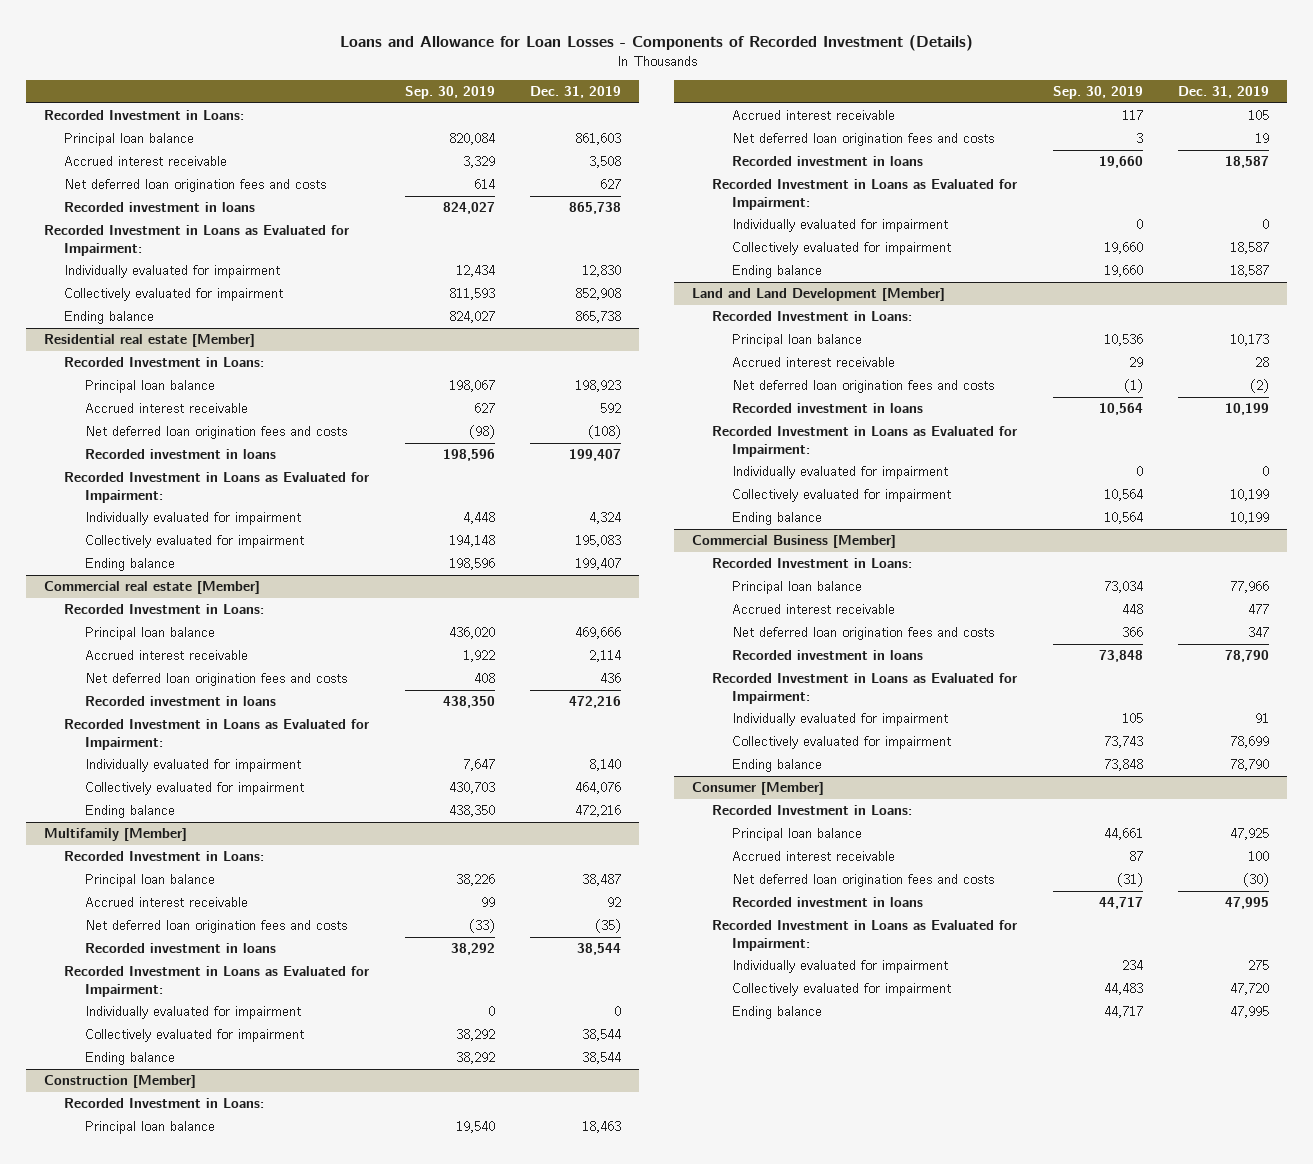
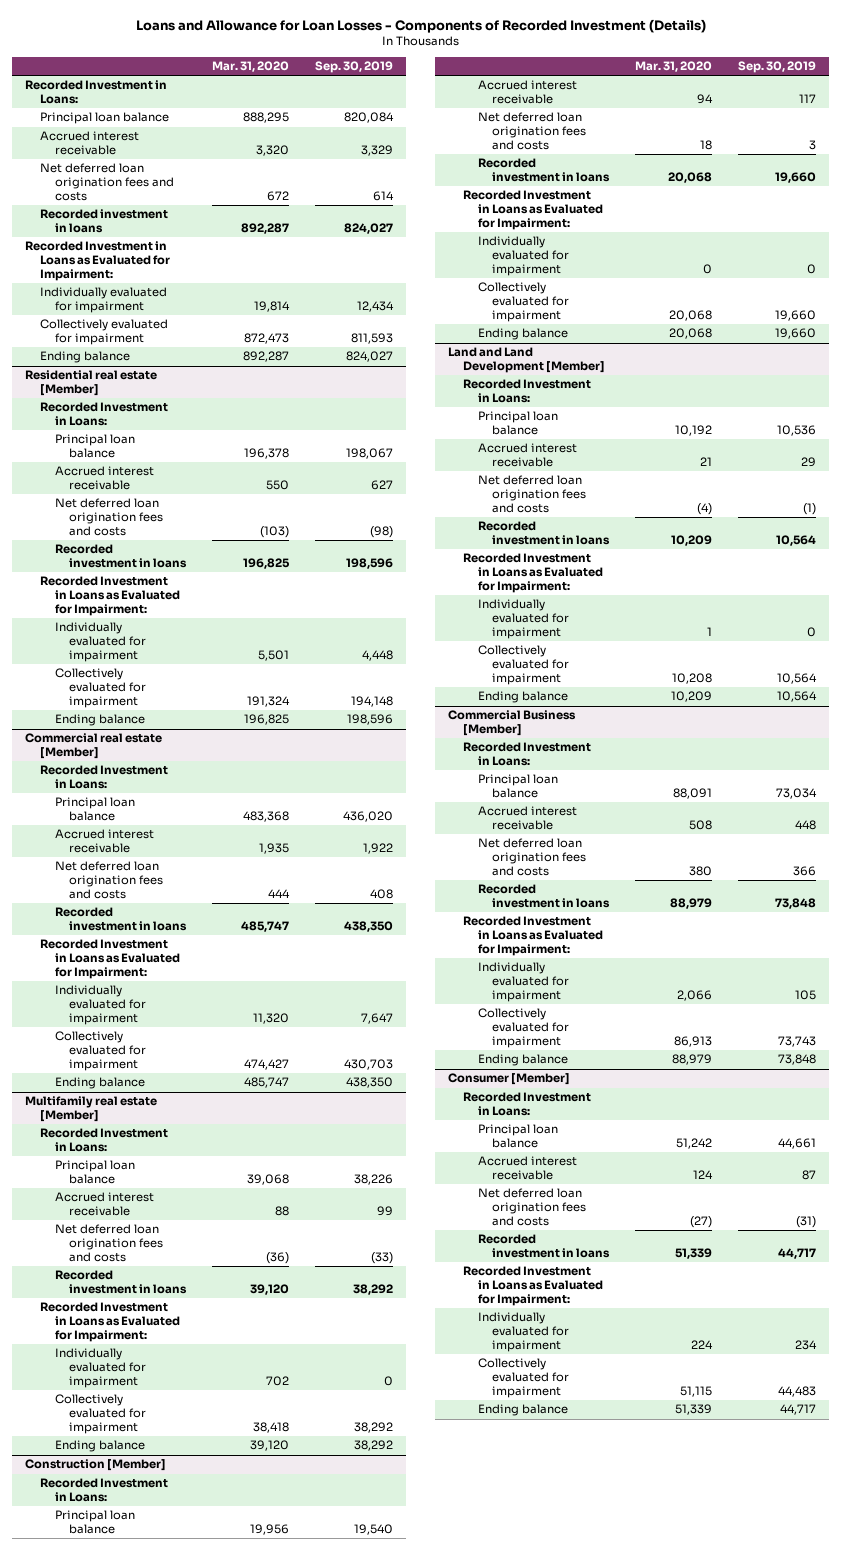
[530,86,622,99] Dec. 31, 2019 -> none
none -> [212,61,290,73] Mar. 31, 2020
[43,828,187,842] Multifamily [Member] -> [25,1096,158,1123] Multifamily real estate [Member]

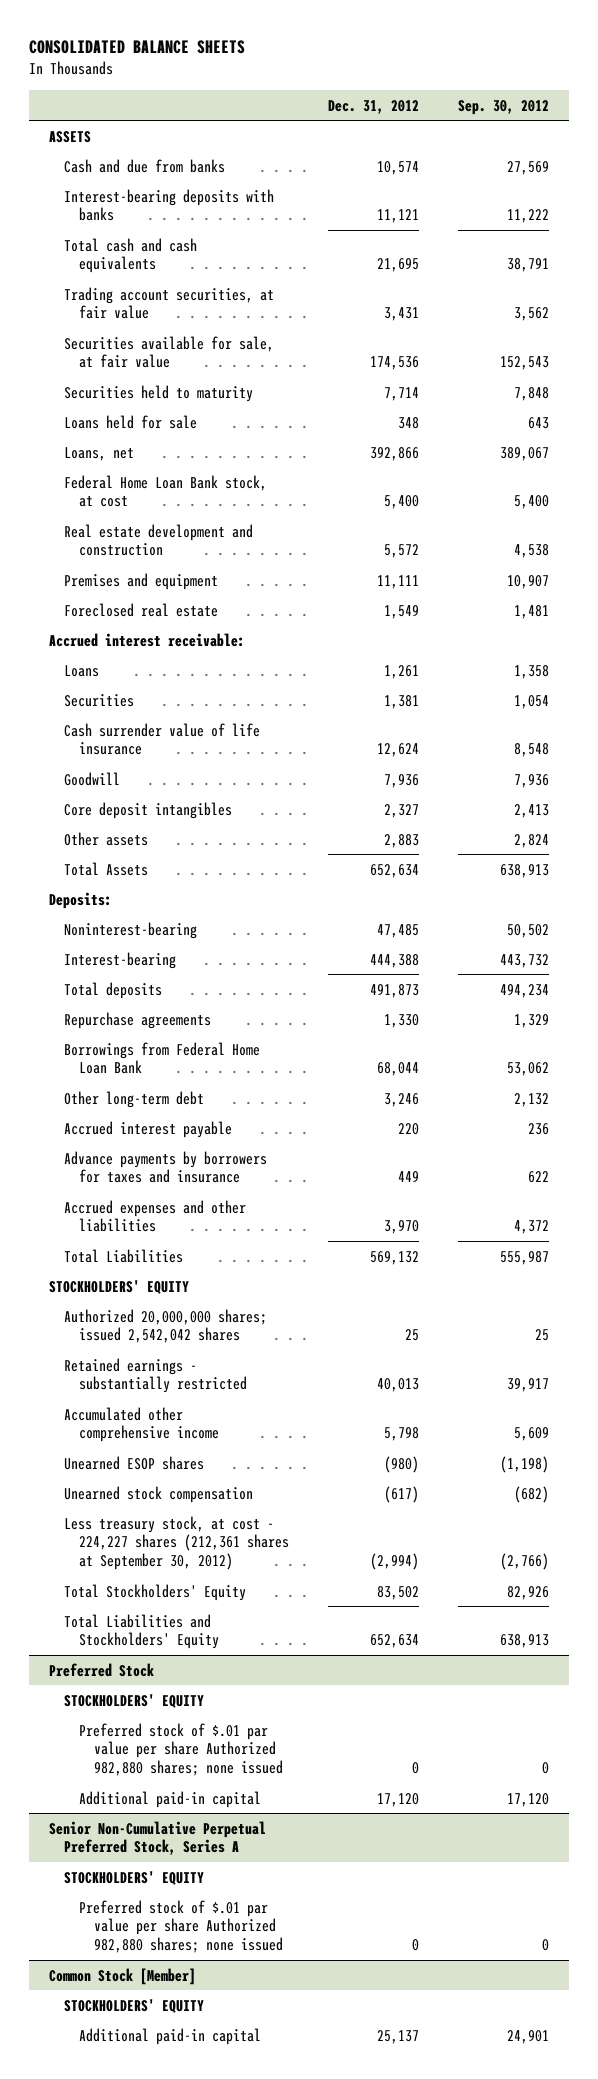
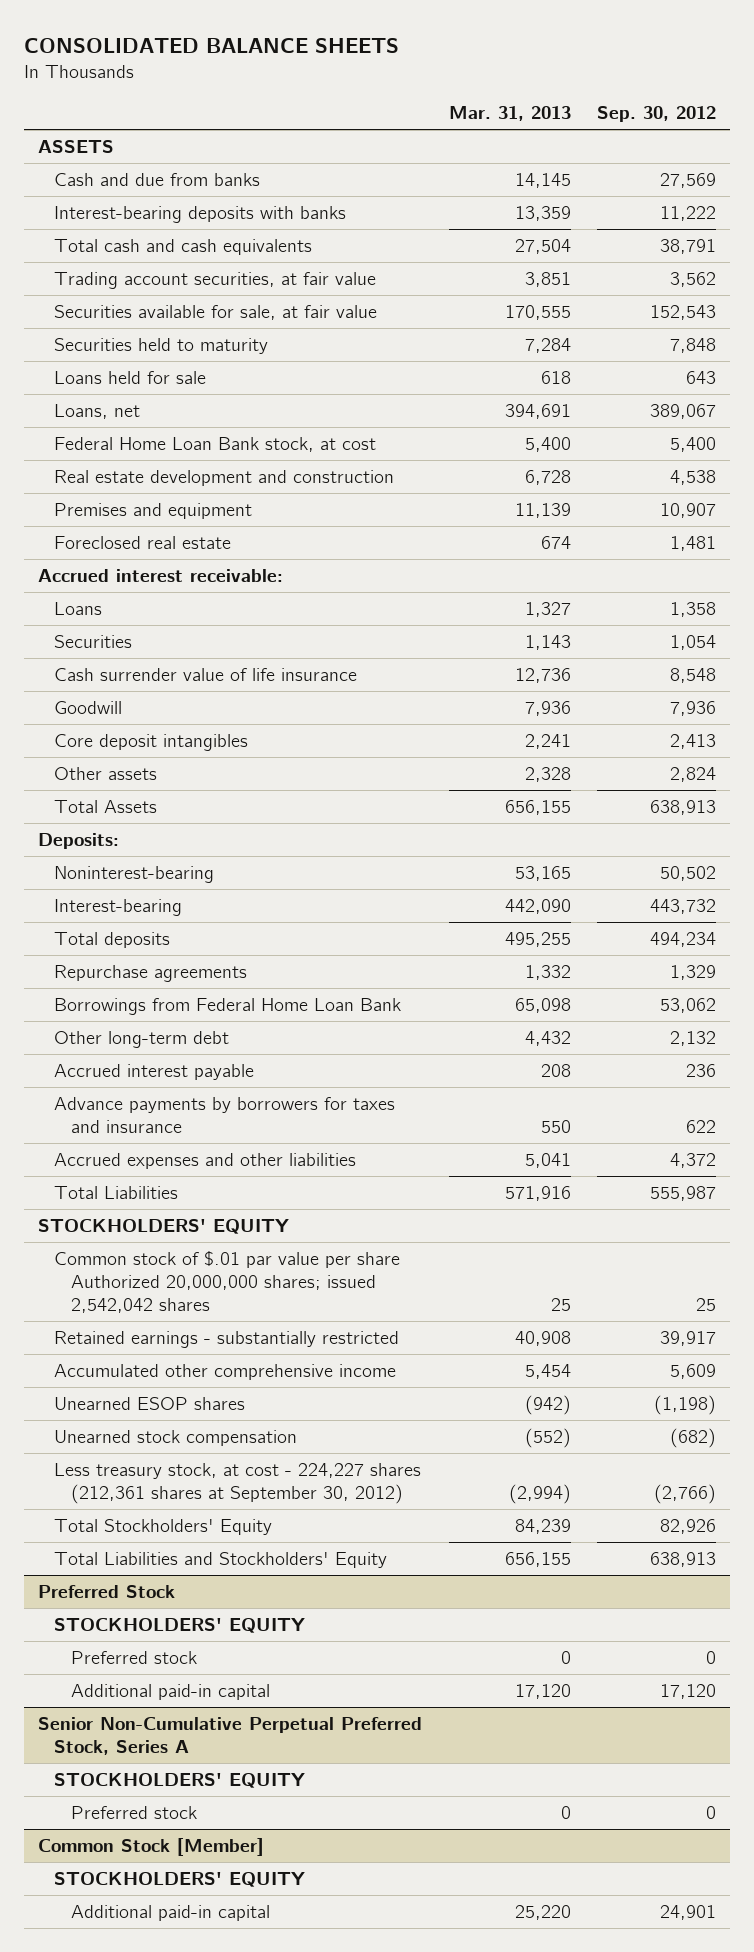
[328,99,420,114] Dec. 31, 2012 -> none
none -> [448,106,571,122] Mar. 31, 2013
[63,1308,267,1344] Authorized 20,000,000 shares; issued 2,542,042 shares -> [54,1250,401,1314] Common stock of $.01 par value per share Authorized 20,000,000 shares; issued 2,542,042 shares
[78,1722,283,1777] Preferred stock of $.01 par value per share Authorized 982,880 shares; none issued -> [70,1650,197,1664] Preferred stock
[78,1899,283,1954] Preferred stock of $.01 par value per share Authorized 982,880 shares; none issued -> [70,1805,197,1819] Preferred stock

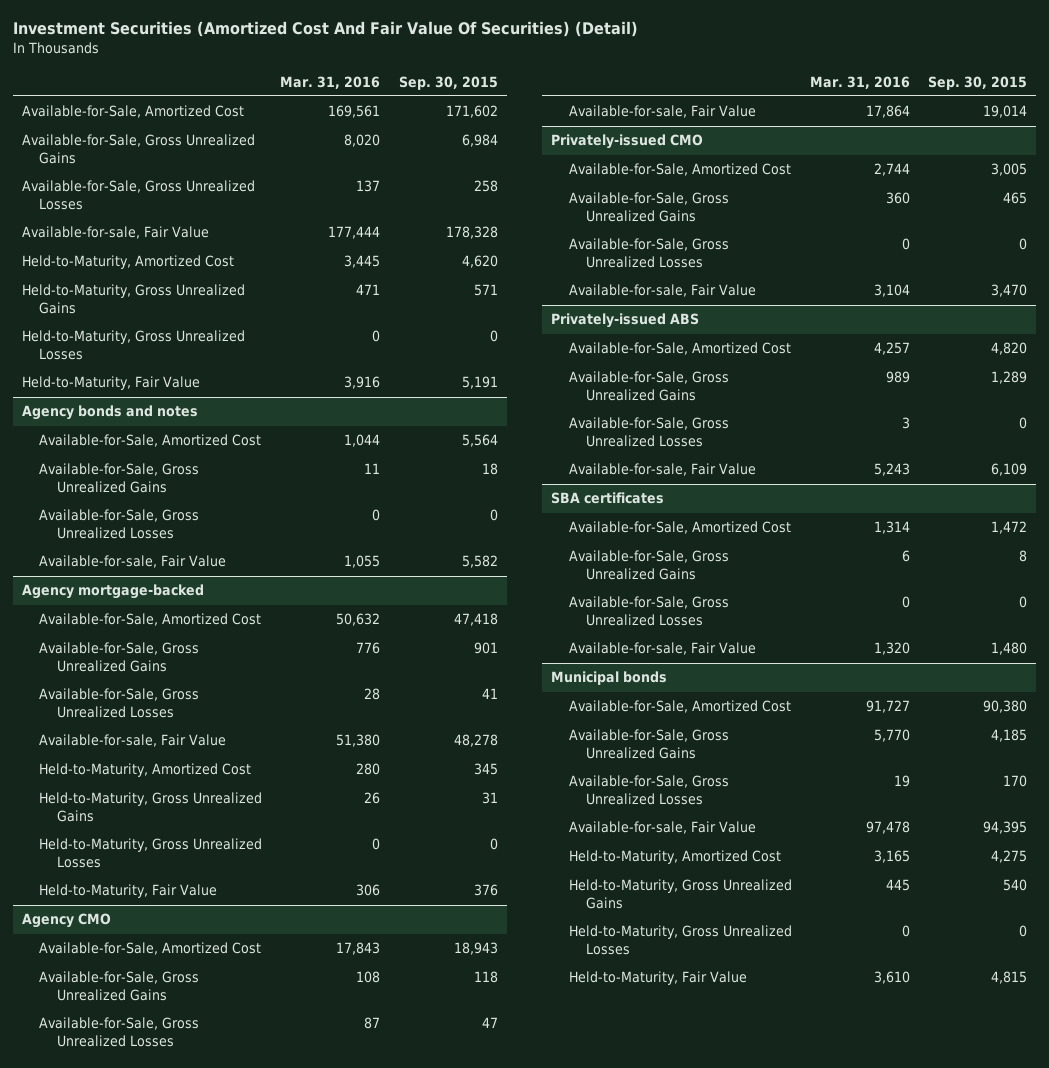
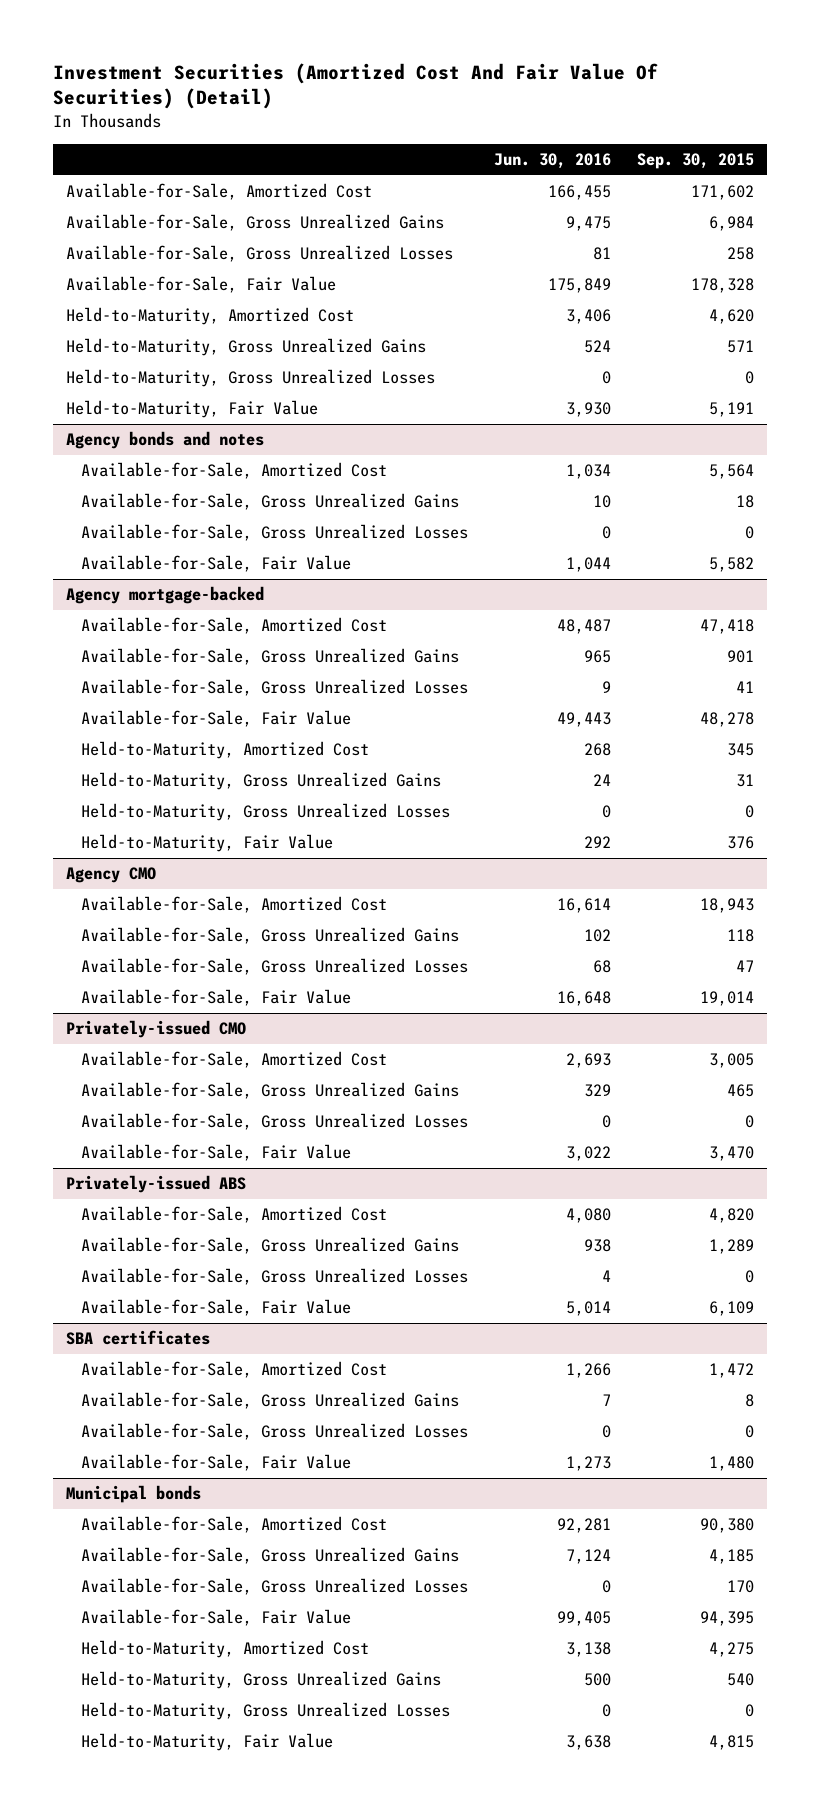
[280,75,381,89] Mar. 31, 2016 -> none
none -> [494,152,612,169] Jun. 30, 2016
[21,226,209,240] Available-for-sale, Fair Value -> [65,276,336,294] Available-for-Sale, Fair Value
[39,555,227,569] Available-for-sale, Fair Value -> [81,555,352,573] Available-for-Sale, Fair Value
[39,734,227,748] Available-for-sale, Fair Value -> [81,710,352,728] Available-for-Sale, Fair Value
[568,105,756,119] Available-for-sale, Fair Value -> [81,989,352,1007] Available-for-Sale, Fair Value
[568,284,756,298] Available-for-sale, Fair Value -> [81,1144,352,1162] Available-for-Sale, Fair Value
[568,463,756,477] Available-for-sale, Fair Value -> [81,1299,352,1317] Available-for-Sale, Fair Value
[568,642,756,656] Available-for-sale, Fair Value -> [81,1454,352,1472] Available-for-Sale, Fair Value
[568,821,756,835] Available-for-sale, Fair Value -> [81,1609,352,1627] Available-for-Sale, Fair Value

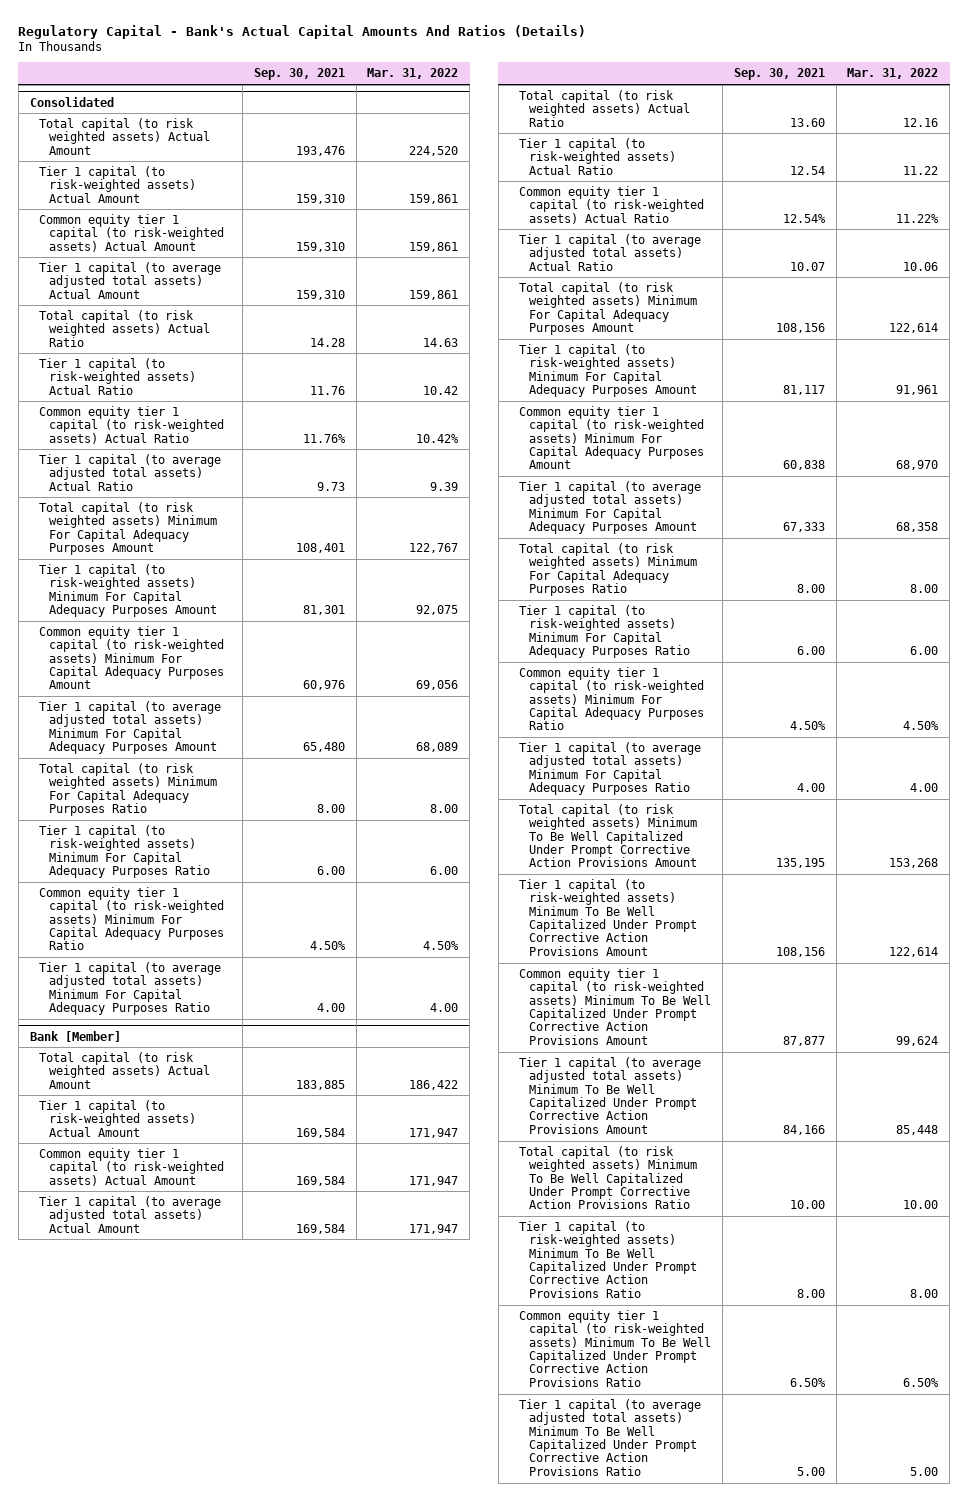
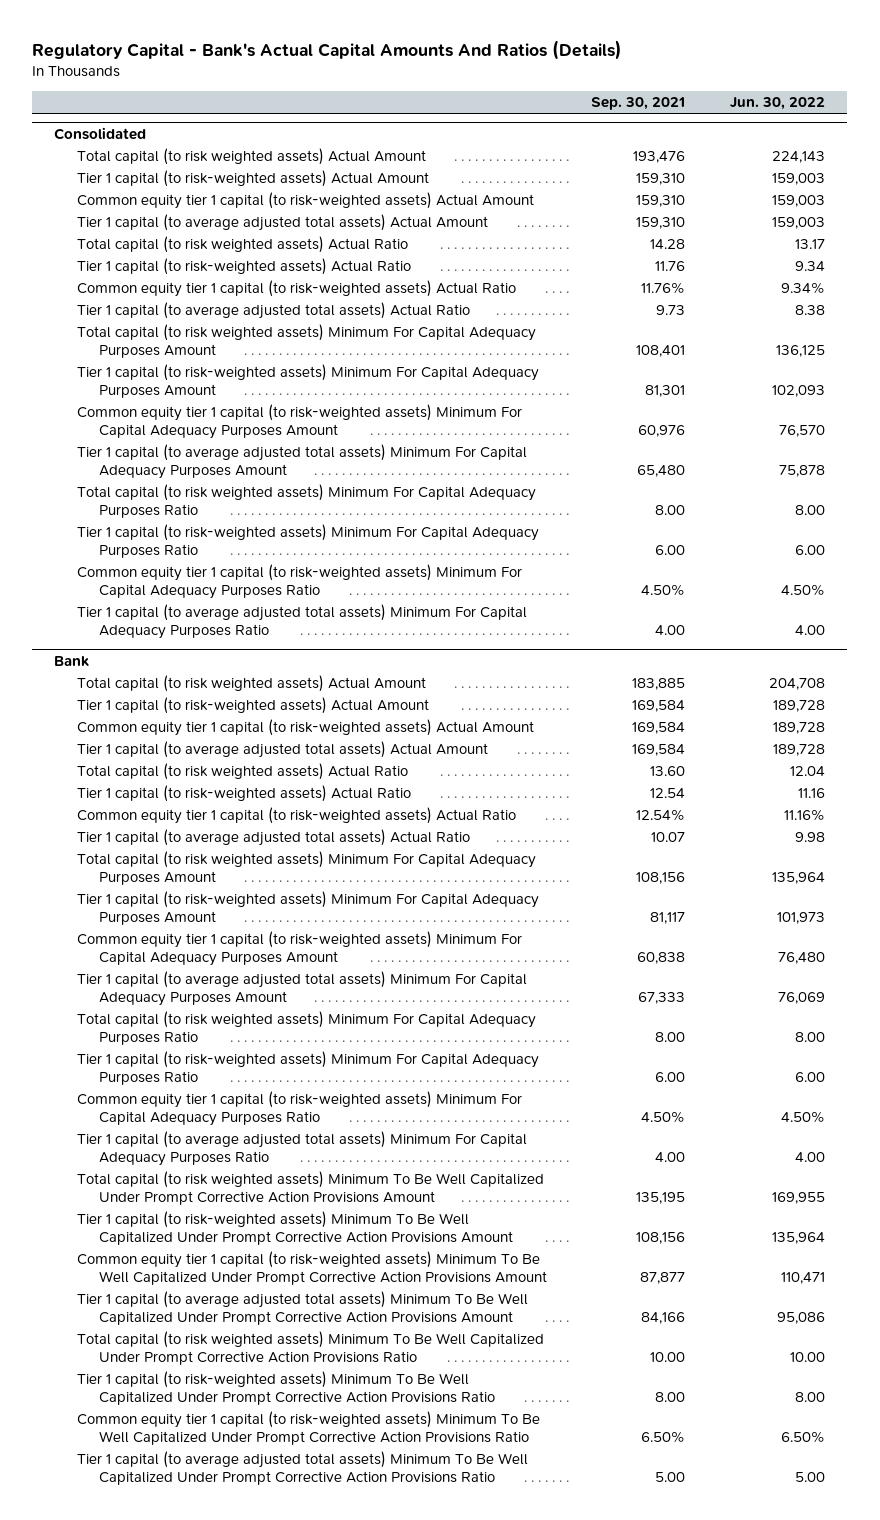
[367,68,459,80] Mar. 31, 2022 -> none
none -> [730,97,826,111] Jun. 30, 2022
[29,1030,121,1042] Bank [Member] -> [54,656,90,668] Bank

